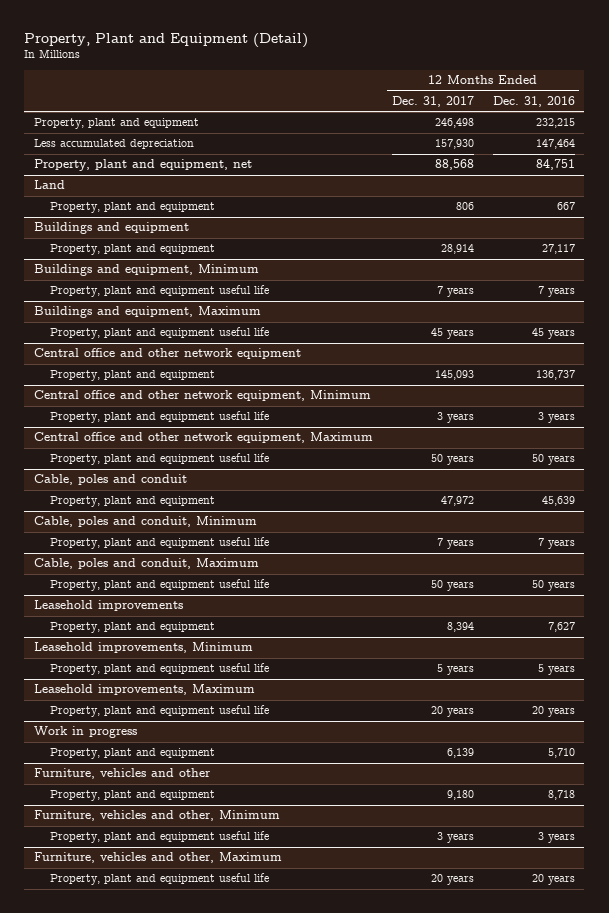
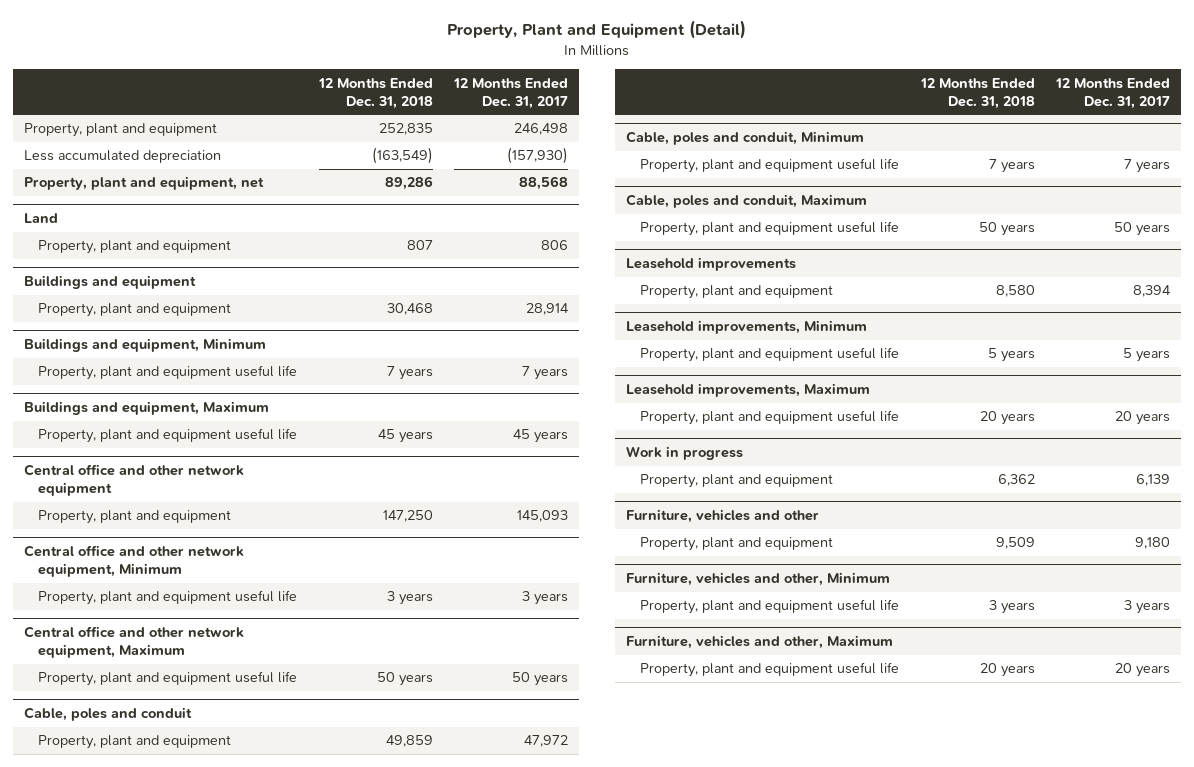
[492,95,575,107] Dec. 31, 2016 -> none
none -> [317,77,433,109] 12 Months Ended Dec. 31, 2018
[434,139,474,150] 157,930 -> [507,147,569,165] (157,930)

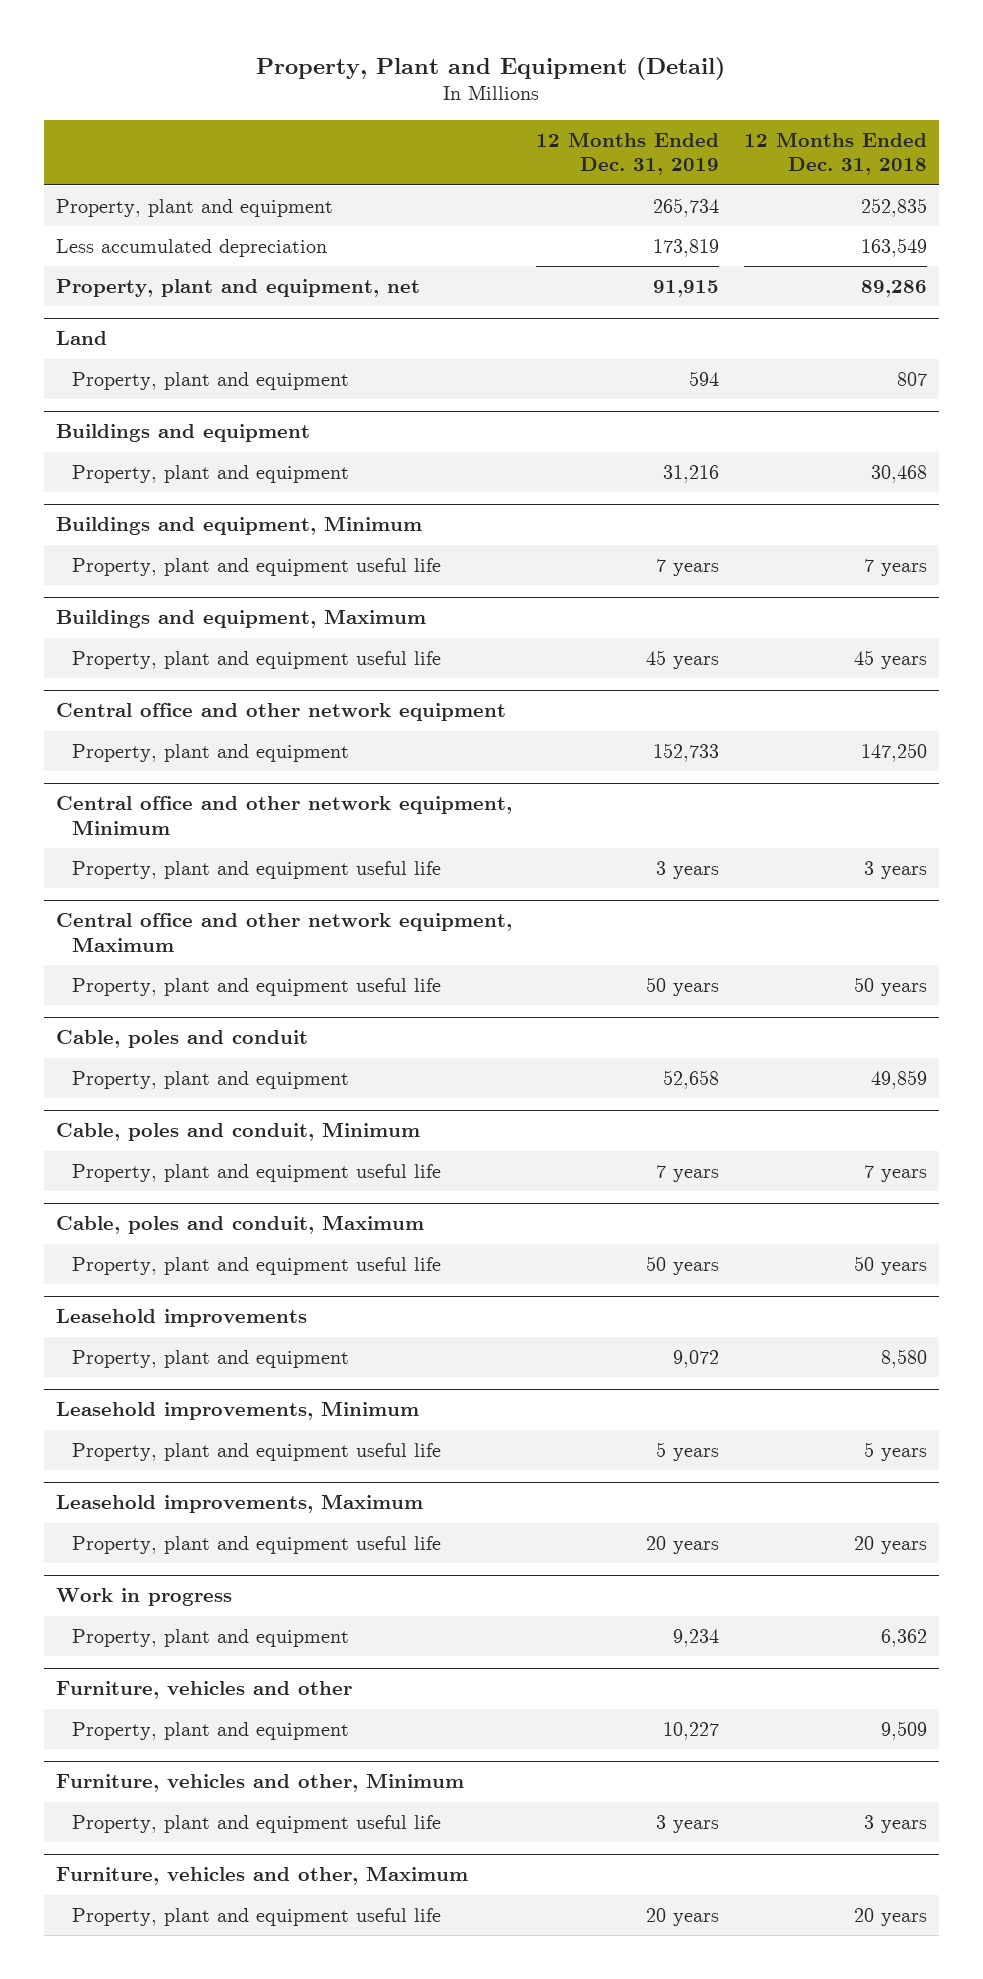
[453,77,569,109] 12 Months Ended Dec. 31, 2017 -> none
none -> [536,131,720,176] 12 Months Ended Dec. 31, 2019
[371,147,433,165] (163,549) -> [860,237,927,257] 163,549

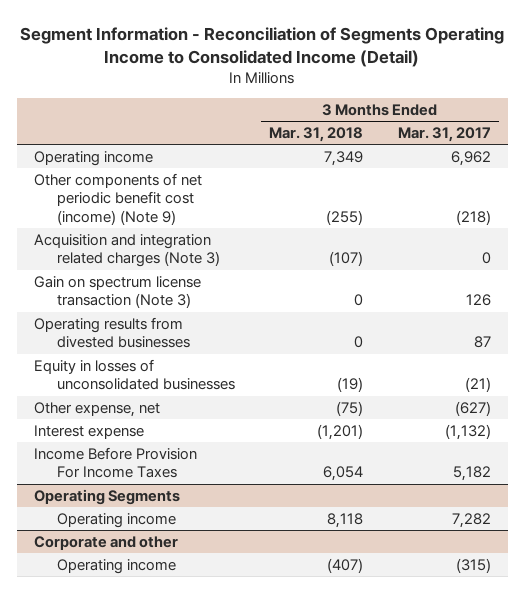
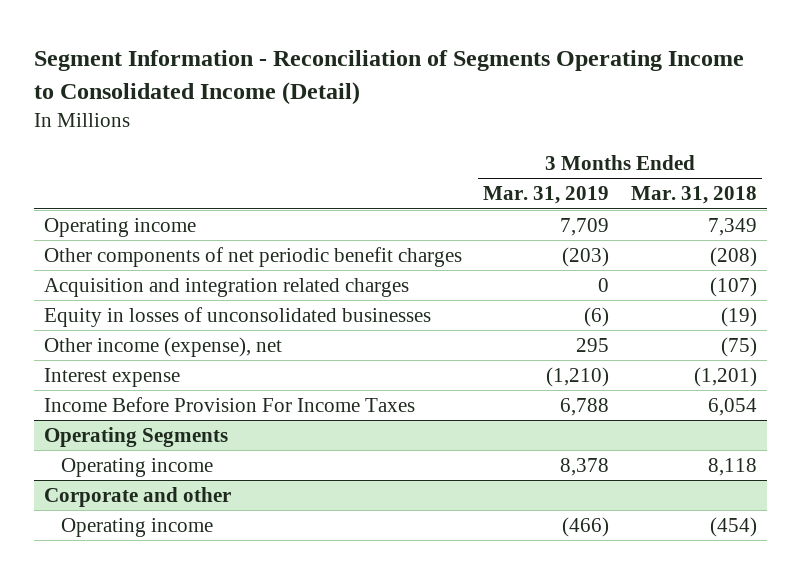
[397,127,491,143] Mar. 31, 2017 -> none
none -> [483,186,610,205] Mar. 31, 2019
[34,275,202,309] Gain on spectrum license transaction (Note 3) -> none
[34,316,190,349] Operating results from divested businesses -> none
[34,172,203,225] Other components of net periodic benefit cost (income) (Note 9) -> [44,247,463,268] Other components of net periodic benefit charges
[326,209,364,225] (255) -> [709,247,757,268] (208)
[34,233,220,268] Acquisition and integration related charges (Note 3) -> [44,278,410,298] Acquisition and integration related charges
[34,401,161,417] Other expense, net -> [44,337,283,358] Other income (expense), net
[327,557,364,573] (407) -> [709,517,757,538] (454)

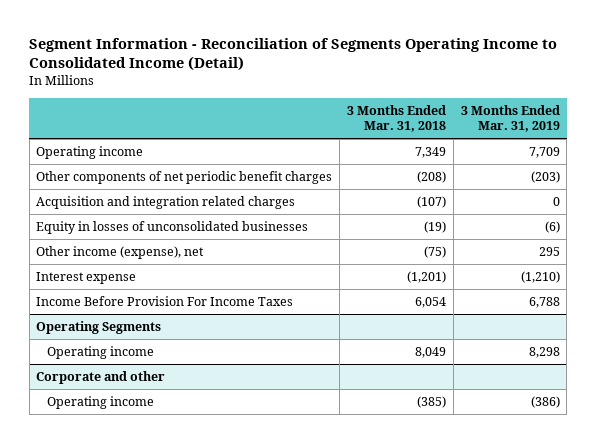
[560,458,610,477] 8,378 -> [528,346,560,358] 8,298
[707,458,757,477] 8,118 -> [414,346,446,358] 8,049
[562,517,610,538] (466) -> [530,395,560,408] (386)
[709,517,757,538] (454) -> [416,395,446,408] (385)

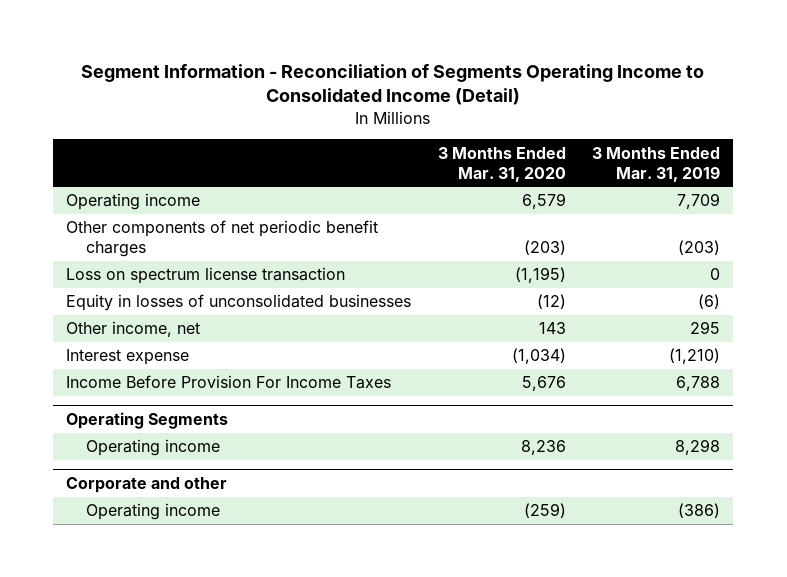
[346,104,446,133] 3 Months Ended Mar. 31, 2018 -> none
none -> [437,146,566,182] 3 Months Ended Mar. 31, 2020
[36,195,296,209] Acquisition and integration related charges -> none
none -> [66,267,346,285] Loss on spectrum license transaction
[36,245,205,259] Other income (expense), net -> [66,321,201,338] Other income, net

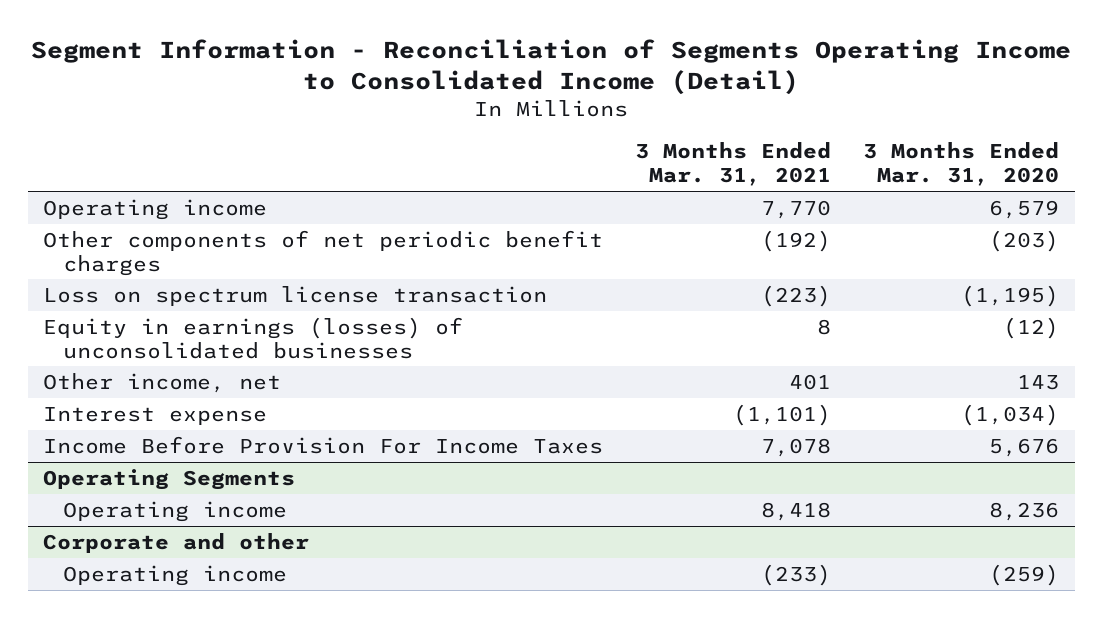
[592,146,721,182] 3 Months Ended Mar. 31, 2019 -> none
none -> [635,142,832,187] 3 Months Ended Mar. 31, 2021
[66,294,412,312] Equity in losses of unconsolidated businesses -> [43,316,464,359] Equity in earnings (losses) of unconsolidated businesses

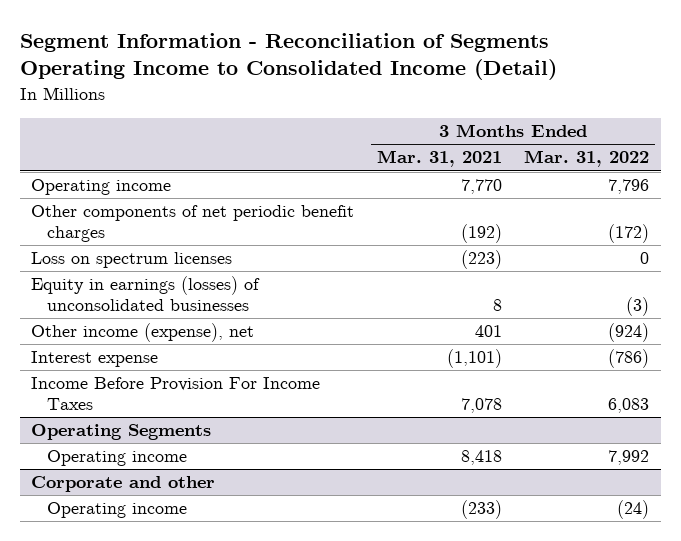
[863,142,1060,187] 3 Months Ended Mar. 31, 2020 -> none
none -> [524,150,650,168] Mar. 31, 2022
[43,285,548,306] Loss on spectrum license transaction -> [31,252,233,269] Loss on spectrum licenses
[43,372,282,393] Other income, net -> [31,323,255,343] Other income (expense), net

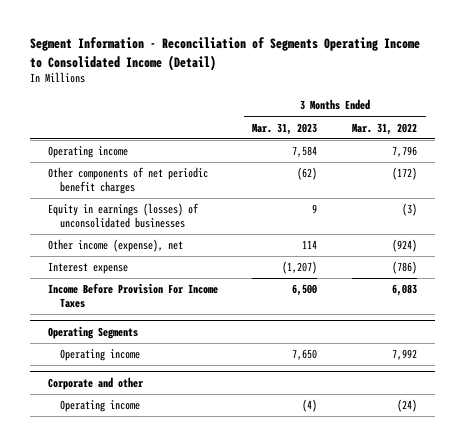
[376,150,502,168] Mar. 31, 2021 -> none
none -> [252,122,318,135] Mar. 31, 2023
[31,252,233,269] Loss on spectrum licenses -> none

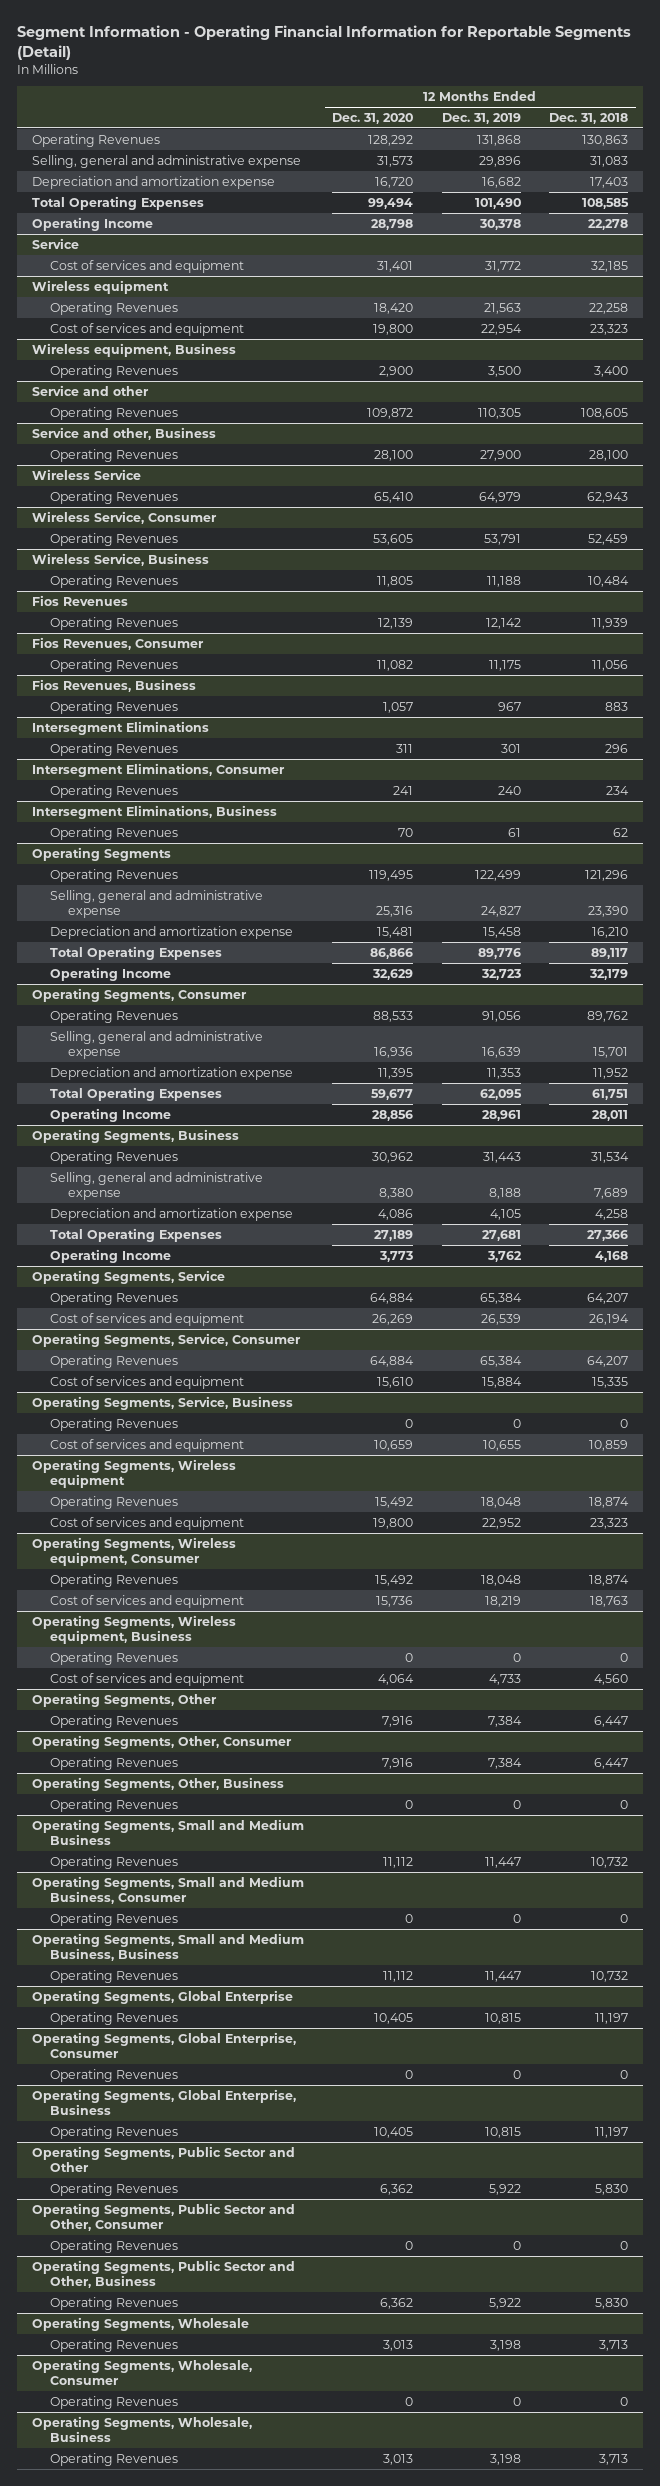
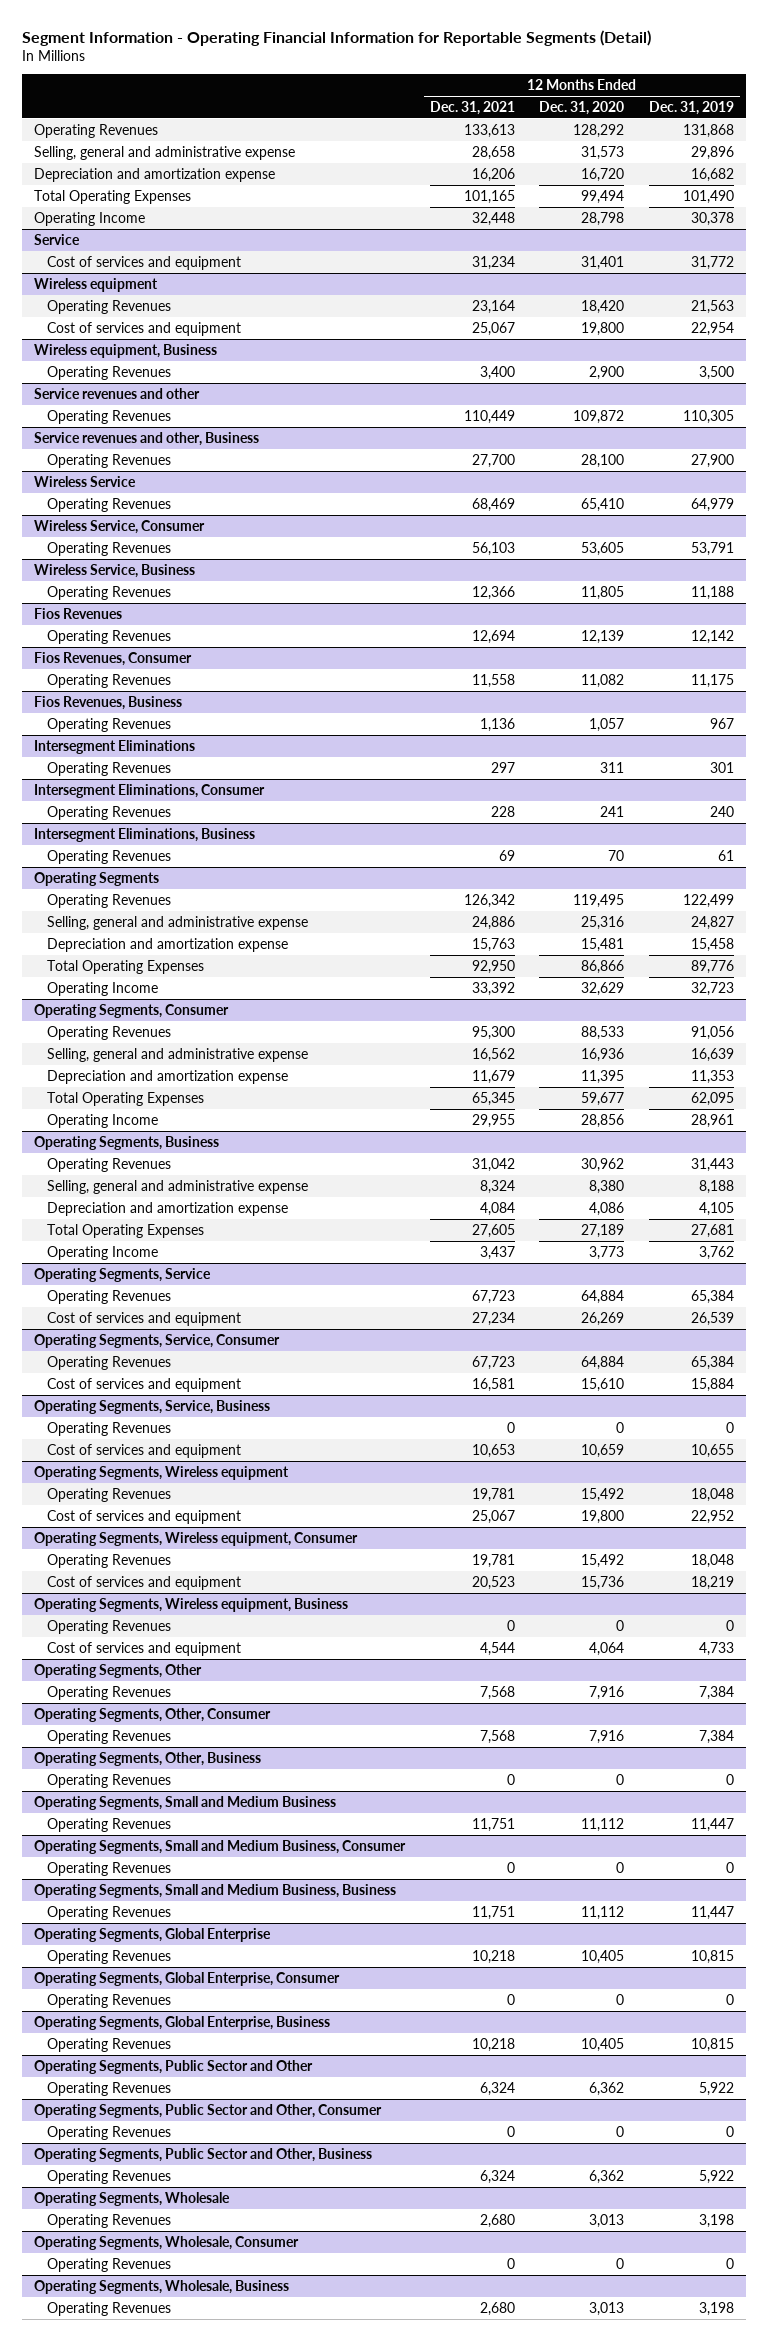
[549,112,629,124] Dec. 31, 2018 -> none
none -> [429,100,515,115] Dec. 31, 2021
[31,384,149,396] Service and other -> [34,387,201,399] Service revenues and other
[31,426,216,440] Service and other, Business -> [34,431,260,446] Service revenues and other, Business

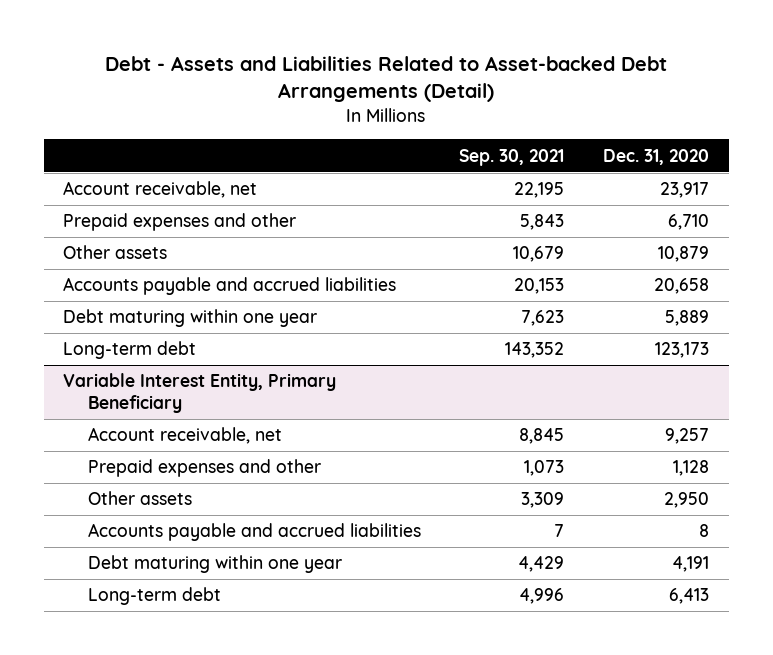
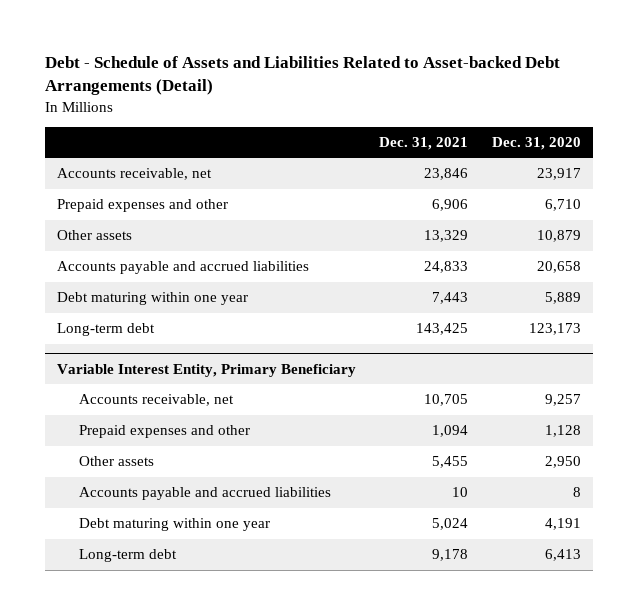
[105,56,668,103] Debt - Assets and Liabilities Related to Asset-backed Debt Arrangements (Detail) -> [45,56,561,96] Debt - Schedule of Assets and Liabilities Related to Asset-backed Debt Arrangements (Detail)
[459,148,565,166] Sep. 30, 2021 -> none
none -> [379,136,469,150] Dec. 31, 2021
[63,181,258,199] Account receivable, net -> [56,168,212,181] Accounts receivable, net
[87,427,282,445] Account receivable, net -> [79,394,235,407] Accounts receivable, net

